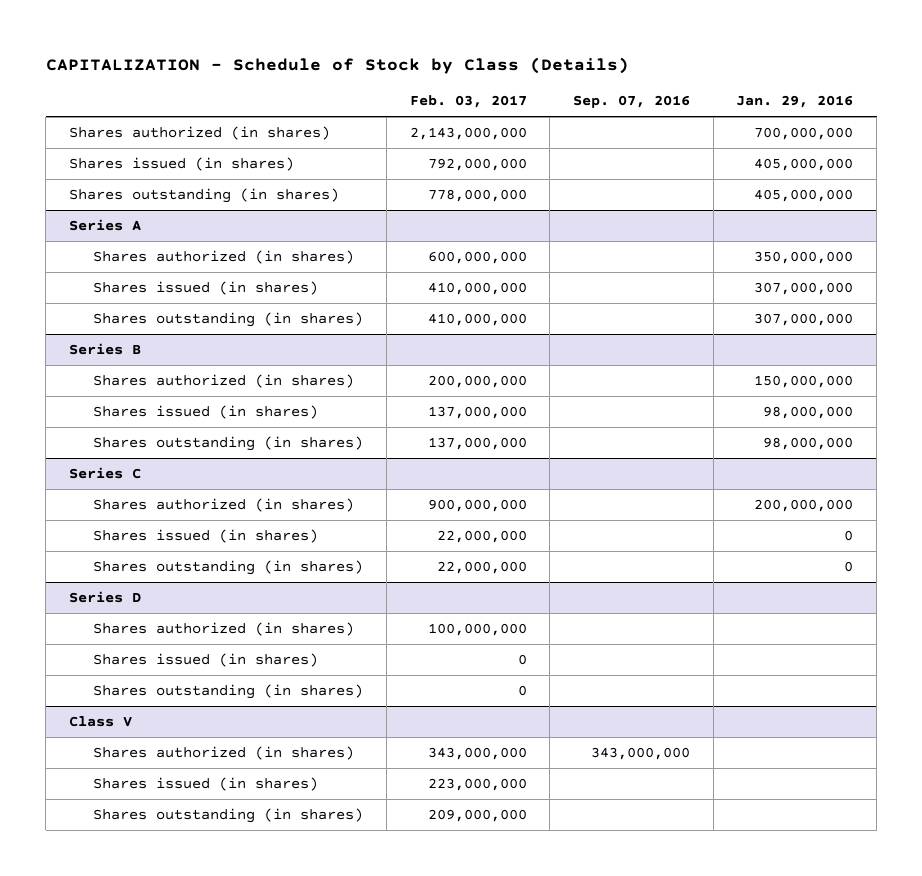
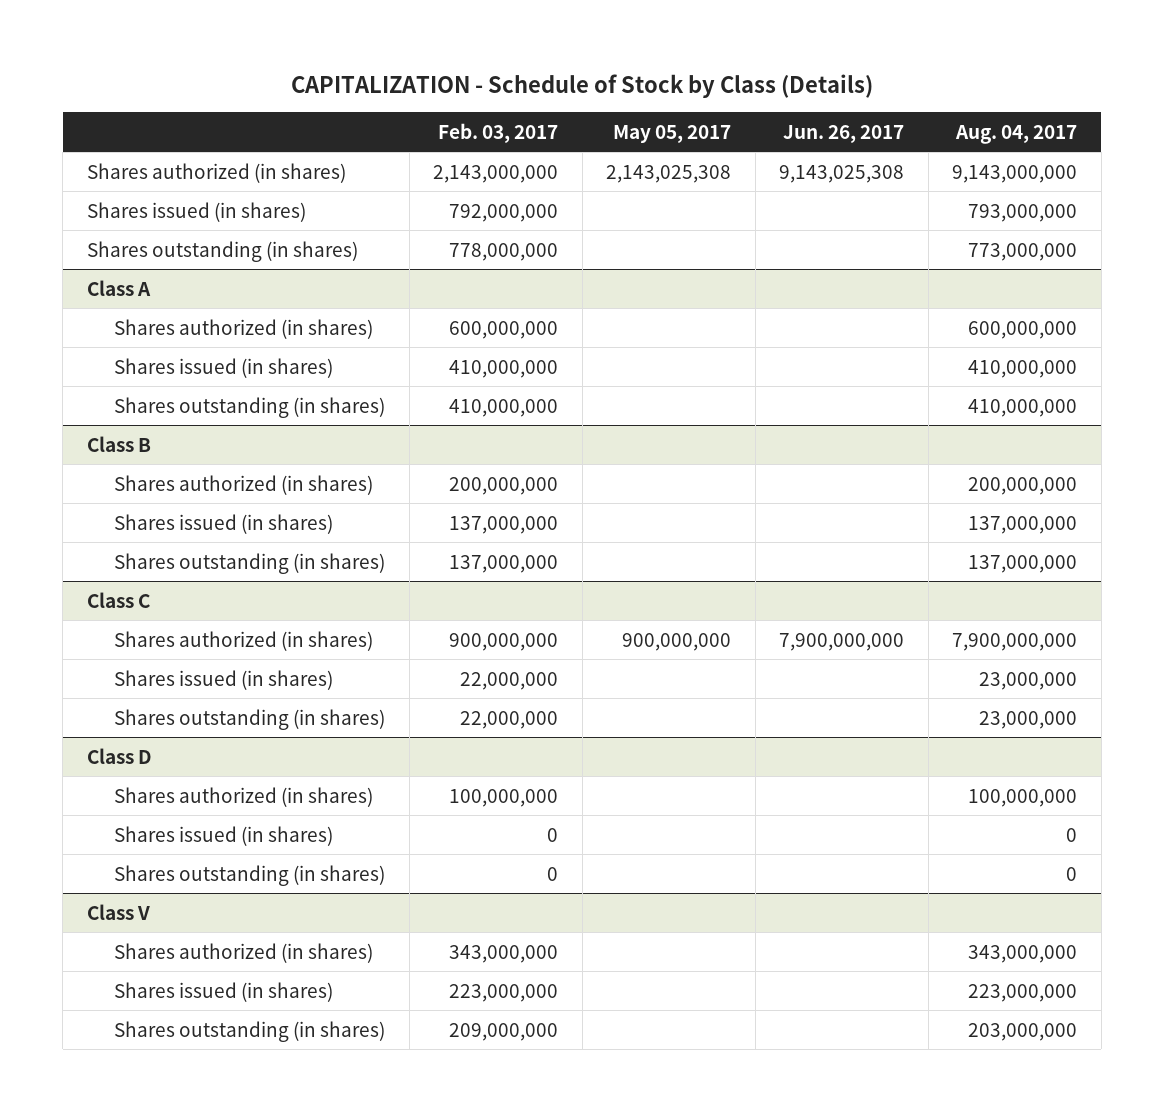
[572,95,690,109] Sep. 07, 2016 -> none
[736,95,854,109] Jan. 29, 2016 -> none
none -> [613,124,732,143] May 05, 2017
none -> [783,124,905,143] Jun. 26, 2017
none -> [955,124,1078,144] Aug. 04, 2017
[68,219,141,232] Series A -> [86,279,151,296] Class A
[68,343,141,356] Series B -> [86,435,151,452] Class B
[68,467,141,480] Series C -> [86,591,150,608] Class C
[68,591,141,604] Series D -> [86,747,152,764] Class D

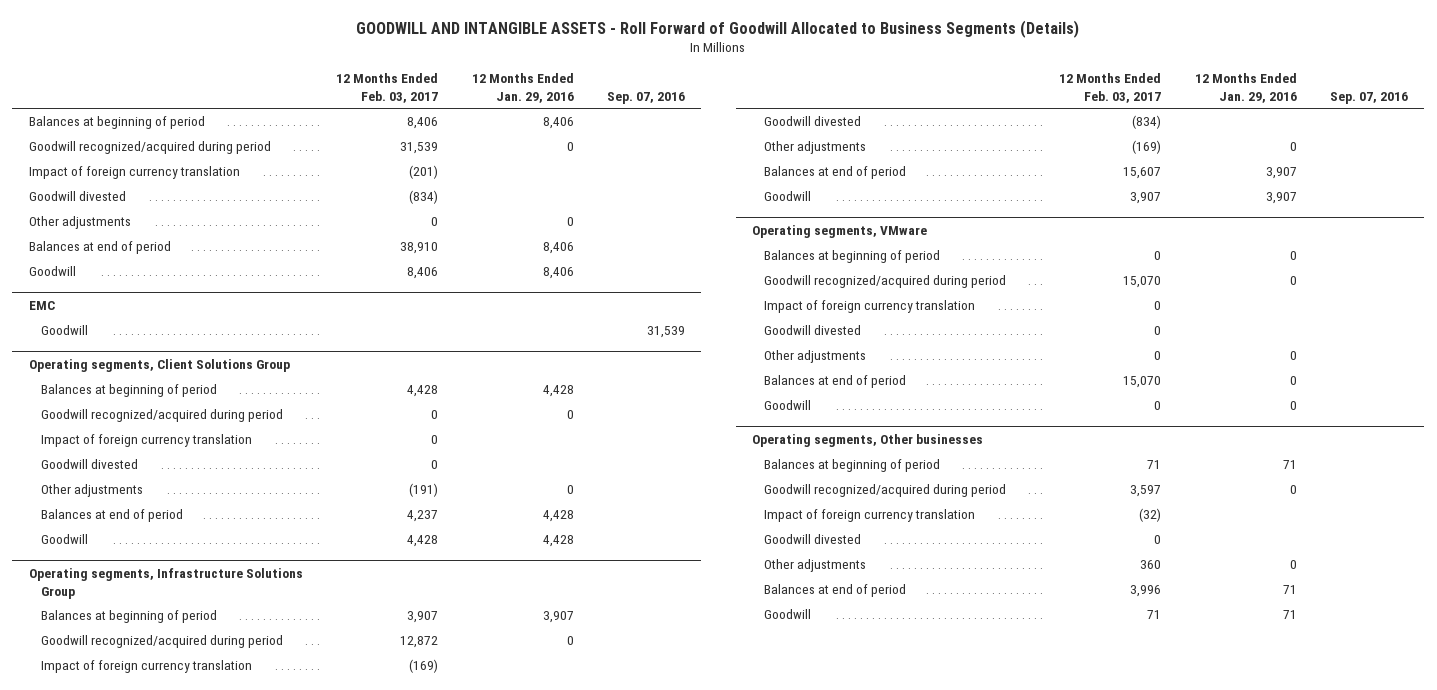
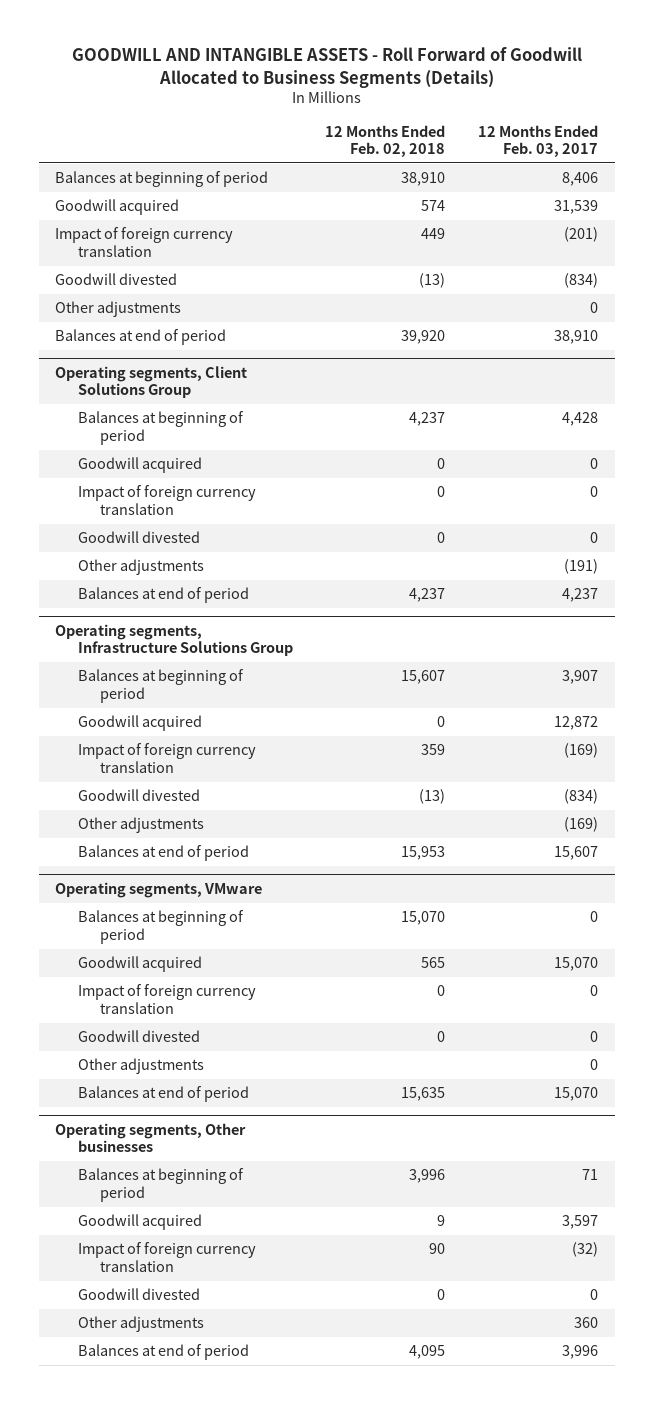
[471,73,574,103] 12 Months Ended Jan. 29, 2016 -> none
[606,91,685,104] Sep. 07, 2016 -> none
none -> [325,124,446,158] 12 Months Ended Feb. 02, 2018
[29,141,272,155] Goodwill recognized/acquired during period -> [55,199,180,216] Goodwill acquired
[29,266,77,277] Goodwill -> none
[29,301,56,311] EMC -> none
[40,325,88,336] Goodwill -> none
[40,409,283,423] Goodwill recognized/acquired during period -> [77,457,202,474] Goodwill acquired
[40,534,88,545] Goodwill -> none
[40,635,283,649] Goodwill recognized/acquired during period -> [77,715,202,732] Goodwill acquired
[763,191,811,202] Goodwill -> none
[763,275,1006,289] Goodwill recognized/acquired during period -> [77,956,202,973] Goodwill acquired
[763,400,811,411] Goodwill -> none
[763,484,1006,498] Goodwill recognized/acquired during period -> [77,1214,202,1231] Goodwill acquired
[763,609,811,620] Goodwill -> none

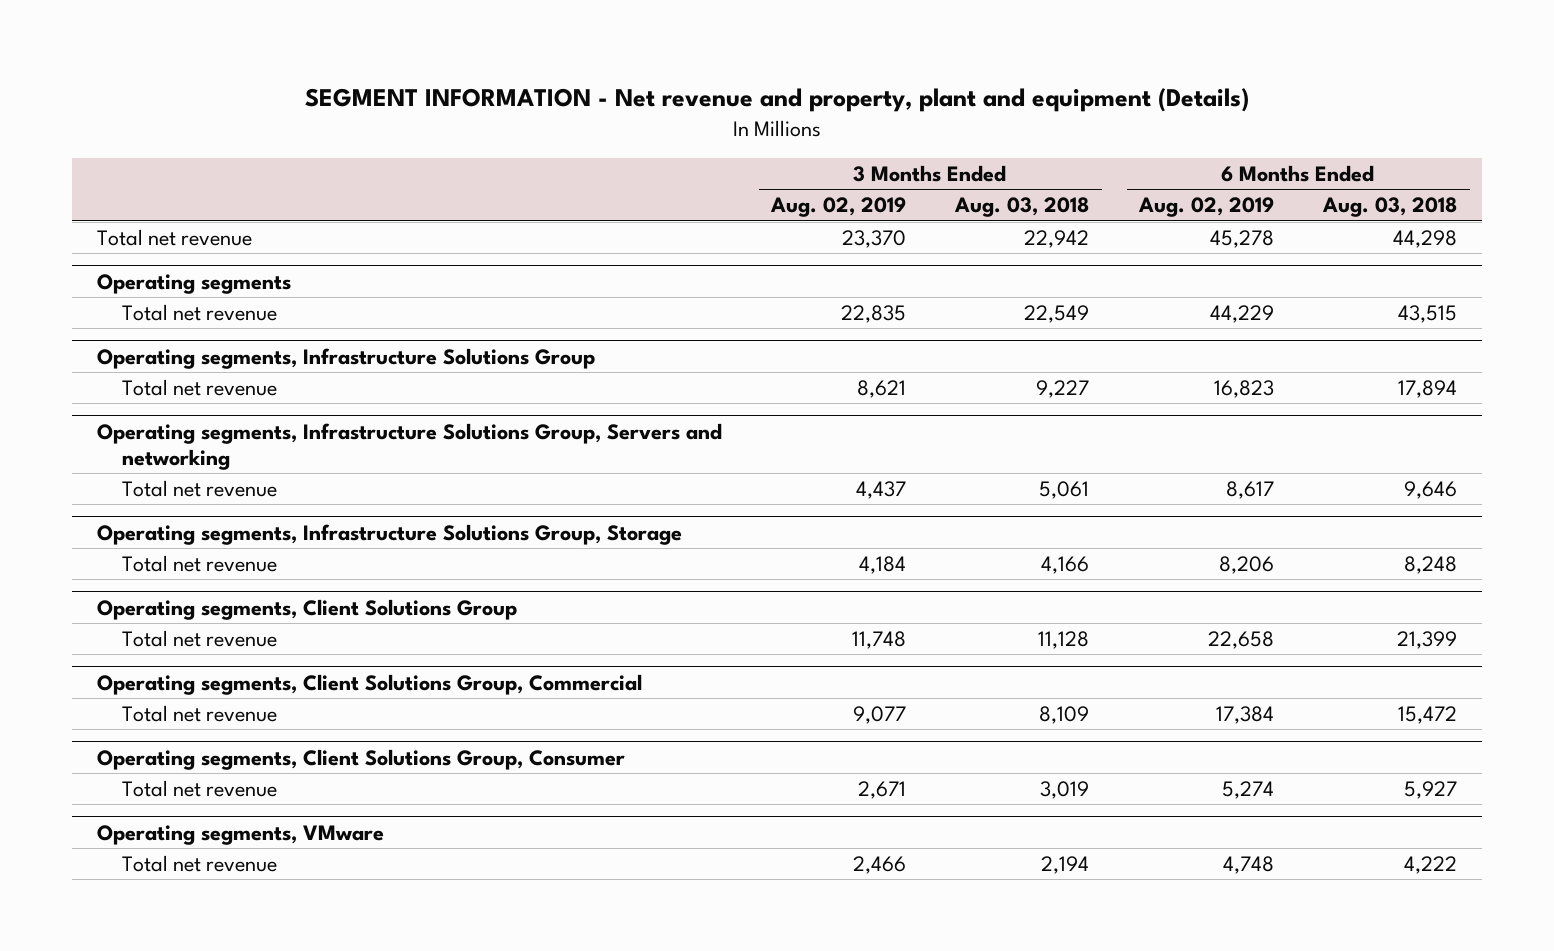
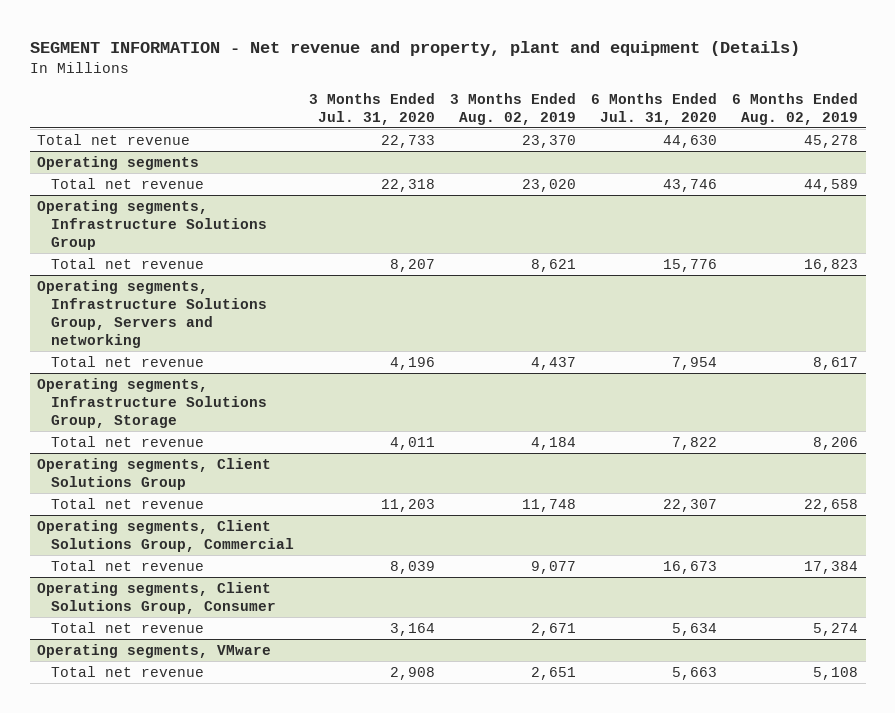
[954,197,1090,218] Aug. 03, 2018 -> none
[1322,197,1458,218] Aug. 03, 2018 -> none
none -> [309,92,436,125] 3 Months Ended Jul. 31, 2020
none -> [591,92,718,125] 6 Months Ended Jul. 31, 2020
[841,304,907,323] 22,835 -> [522,179,577,193] 23,020
[1209,304,1274,323] 44,229 -> [804,179,859,193] 44,589
[853,855,907,874] 2,466 -> [531,667,577,681] 2,651
[1222,855,1274,874] 4,748 -> [813,667,859,681] 5,108

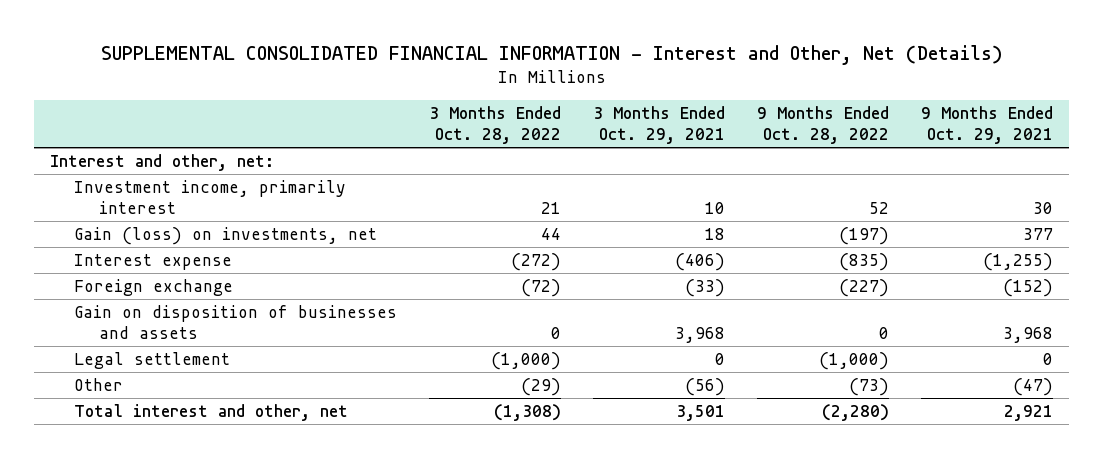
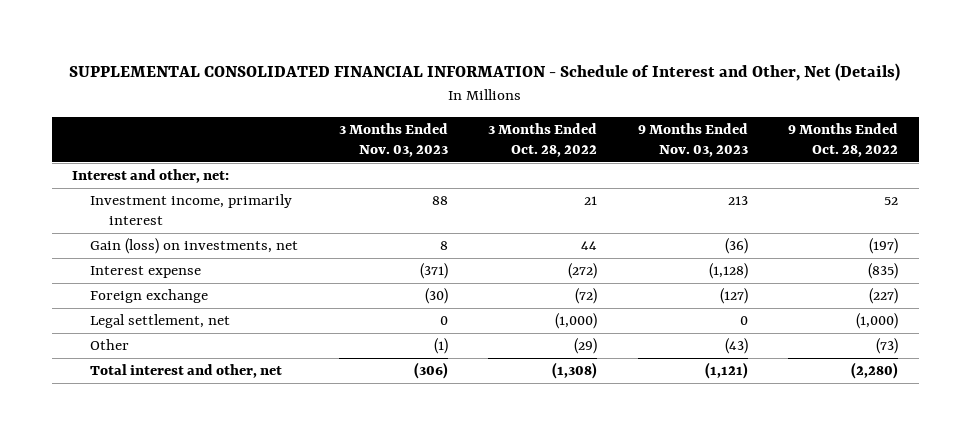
[100,45,1003,66] SUPPLEMENTAL CONSOLIDATED FINANCIAL INFORMATION - Interest and Other, Net (Details) -> [69,63,901,82] SUPPLEMENTAL CONSOLIDATED FINANCIAL INFORMATION - Schedule of Interest and Other, Net (Details)
[593,106,726,144] 3 Months Ended Oct. 29, 2021 -> none
[921,106,1054,144] 9 Months Ended Oct. 29, 2021 -> none
none -> [338,122,448,158] 3 Months Ended Nov. 03, 2023
none -> [637,122,748,158] 9 Months Ended Nov. 03, 2023
[74,305,398,339] Gain on disposition of businesses and assets -> none
[74,352,231,370] Legal settlement -> [90,314,231,329] Legal settlement, net

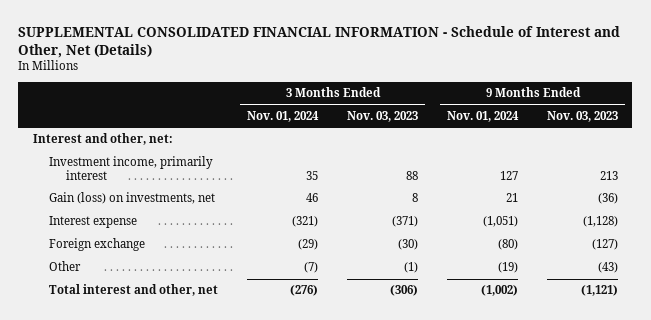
[488,122,598,158] 3 Months Ended Oct. 28, 2022 -> none
[788,122,899,158] 9 Months Ended Oct. 28, 2022 -> none
none -> [247,111,320,123] Nov. 01, 2024
none -> [447,111,520,123] Nov. 01, 2024
[90,314,231,329] Legal settlement, net -> none

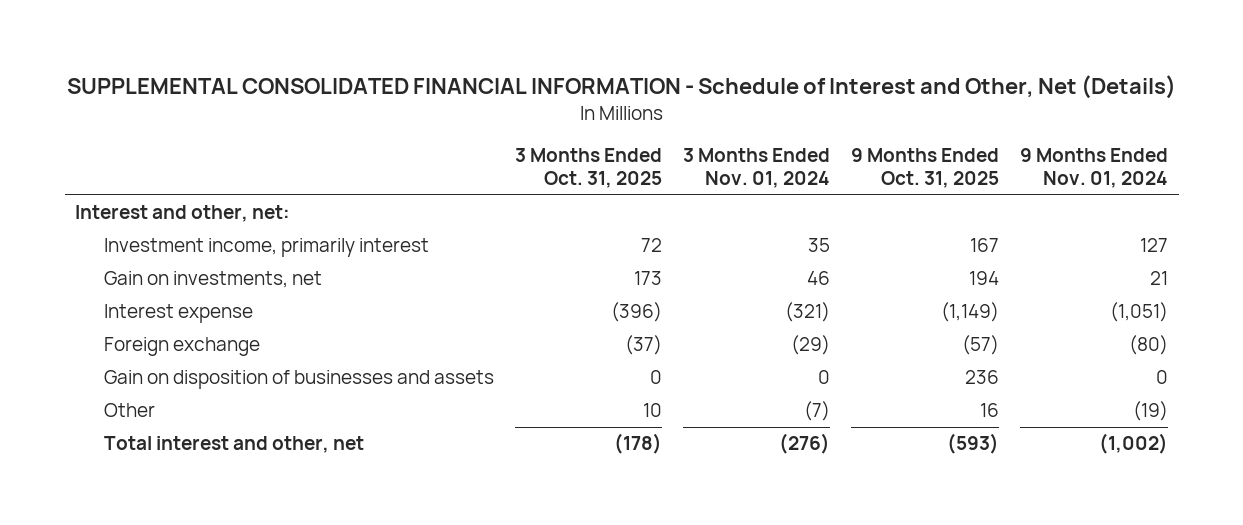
[347,111,419,123] Nov. 03, 2023 -> none
[546,111,618,123] Nov. 03, 2023 -> none
none -> [514,148,662,189] 3 Months Ended Oct. 31, 2025
none -> [851,148,1000,189] 9 Months Ended Oct. 31, 2025
[49,192,216,205] Gain (loss) on investments, net -> [103,271,322,289] Gain on investments, net
none -> [103,370,494,390] Gain on disposition of businesses and assets

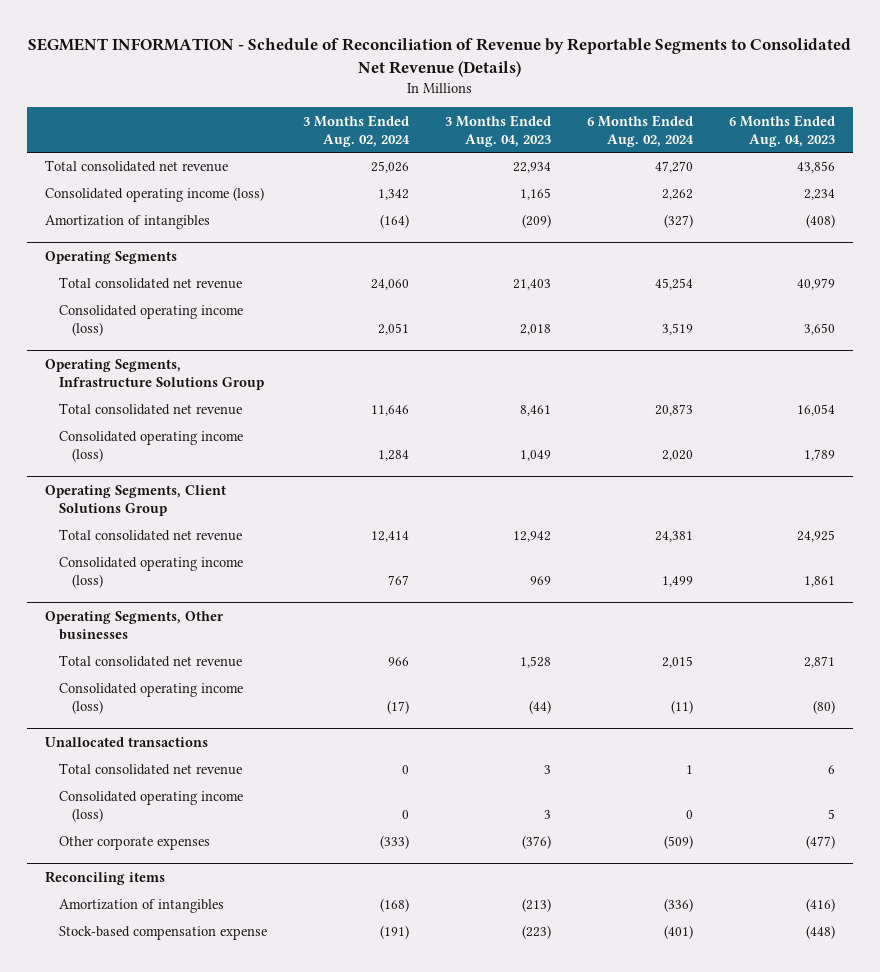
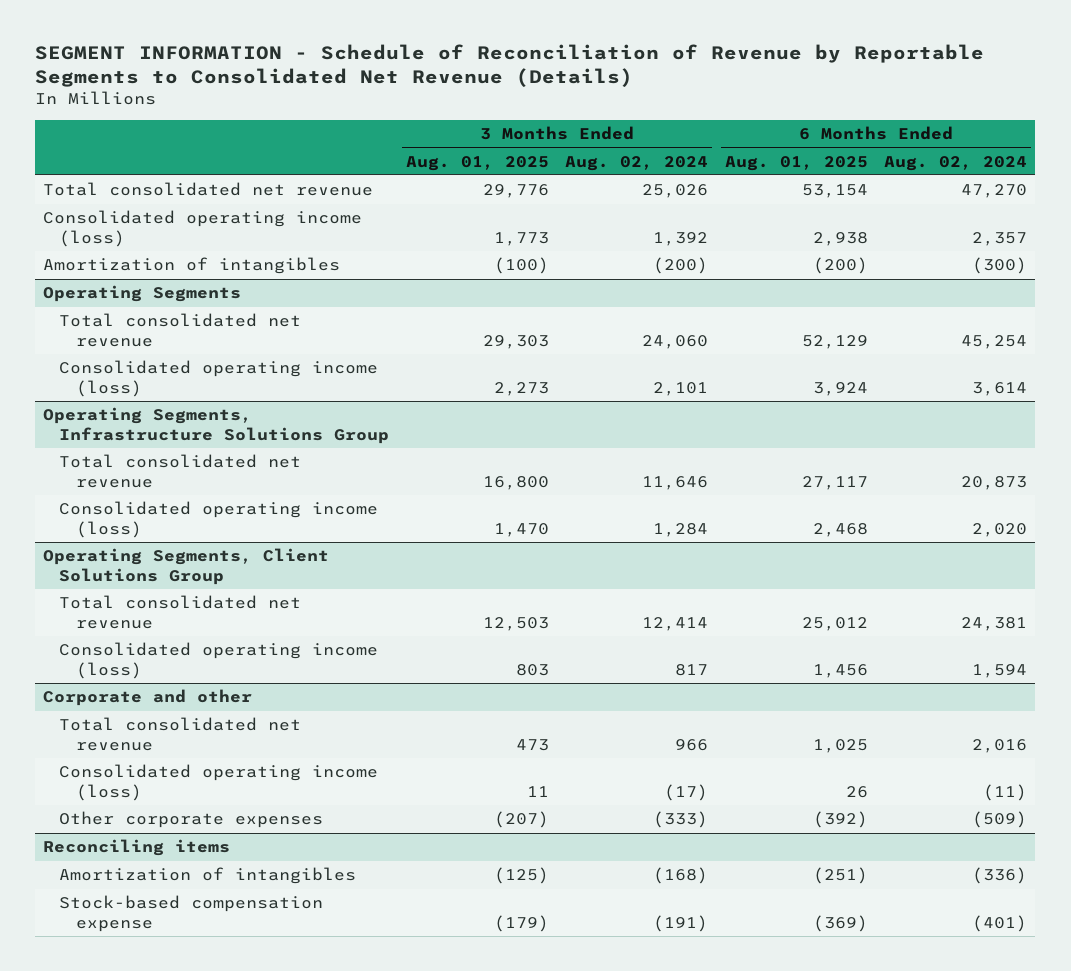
[444,114,551,147] 3 Months Ended Aug. 04, 2023 -> none
[728,114,835,147] 6 Months Ended Aug. 04, 2023 -> none
none -> [405,155,549,171] Aug. 01, 2025
none -> [724,155,868,171] Aug. 01, 2025
[377,189,409,201] 1,342 -> [653,232,709,247] 1,392
[661,189,693,201] 2,262 -> [972,232,1028,247] 2,357
[379,214,409,229] (164) -> [653,257,709,275] (200)
[663,214,693,229] (327) -> [972,257,1028,275] (300)
[377,323,409,336] 2,051 -> [653,382,709,397] 2,101
[661,323,693,336] 3,519 -> [972,382,1028,397] 3,614
[45,611,225,641] Operating Segments, Other businesses -> none
[387,575,409,586] 767 -> [675,664,709,677] 817
[661,576,693,588] 1,499 -> [972,664,1028,679] 1,594
none -> [43,689,253,707] Corporate and other
[661,656,693,669] 2,015 -> [972,739,1028,754] 2,016
[45,737,209,748] Unallocated transactions -> none
[58,763,242,776] Total consolidated net revenue -> none
[58,791,243,823] Consolidated operating income (loss) -> none

